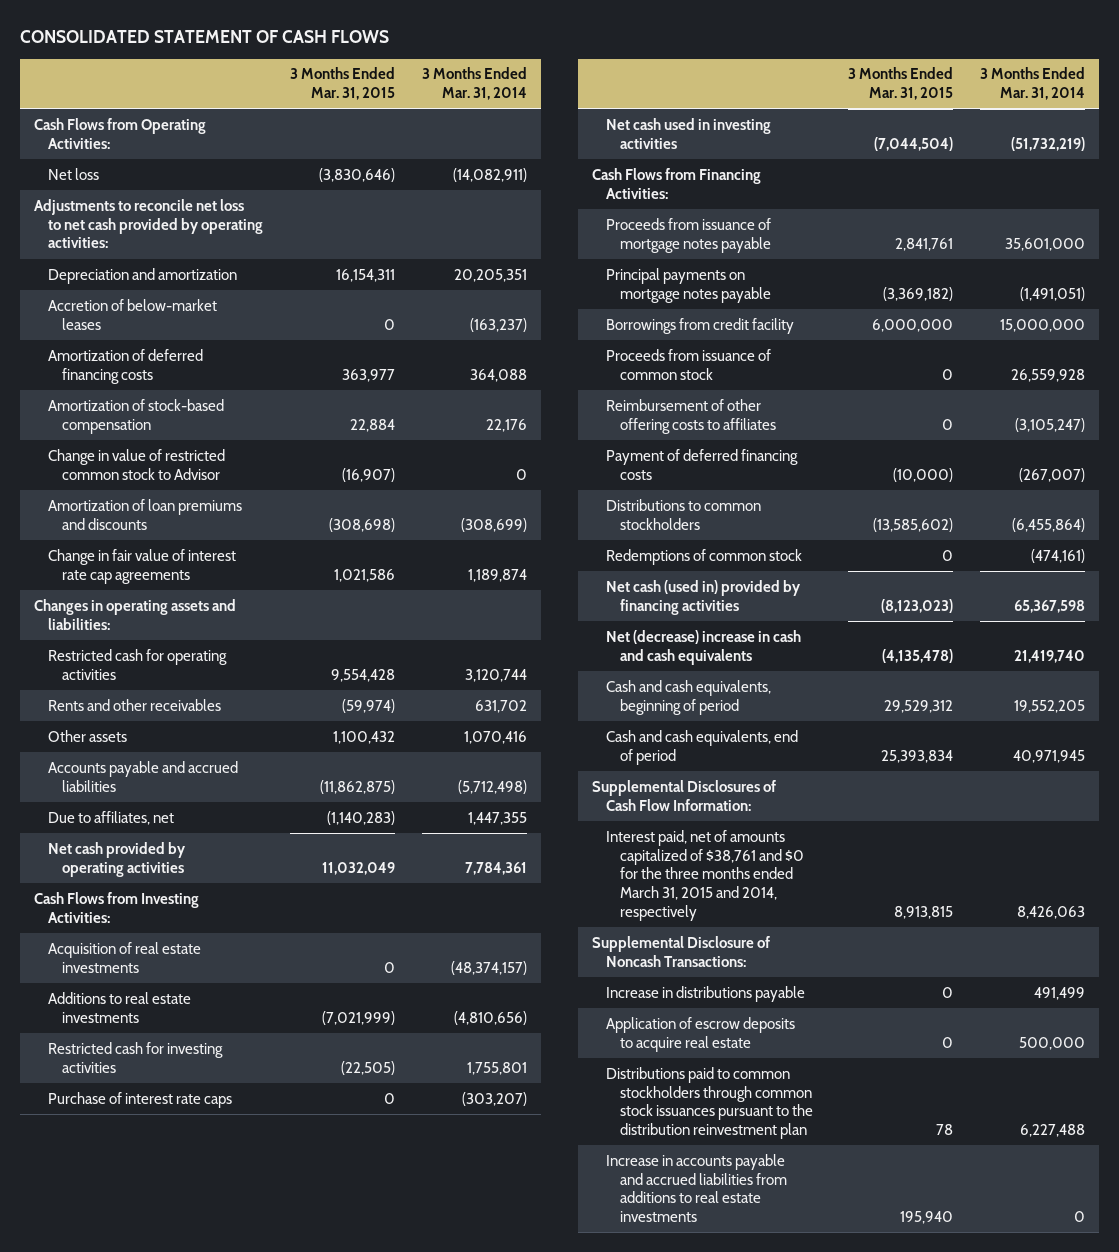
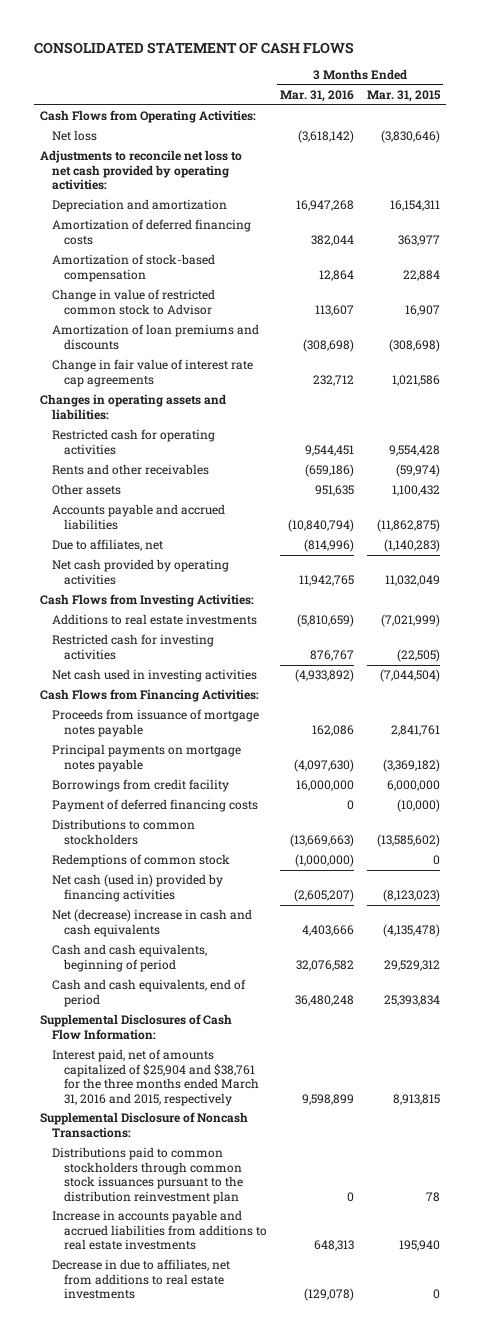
[422,67,528,101] 3 Months Ended Mar. 31, 2014 -> none
none -> [280,90,355,103] Mar. 31, 2016
[47,298,217,330] Accretion of below-market leases -> none
[341,467,395,482] (16,907) -> [404,304,440,316] 16,907
[47,941,201,973] Acquisition of real estate investments -> none
[47,1091,232,1108] Purchase of interest rate caps -> none
[606,348,772,380] Proceeds from issuance of common stock -> none
[606,398,777,434] Reimbursement of other offering costs to affiliates -> none
[606,829,805,922] Interest paid, net of amounts capitalized of $38,761 and $0 for the three months ended March 31, 2015 and 2014, respectively -> [52,1049,260,1106] Interest paid, net of amounts capitalized of $25,904 and $38,761 for the three months ended March 31, 2016 and 2015, respectively
[606,985,806,1002] Increase in distributions payable -> none
[606,1016,796,1052] Application of escrow deposits to acquire real estate -> none
none -> [52,1259,231,1300] Decrease in due to affiliates, net from additions to real estate investments

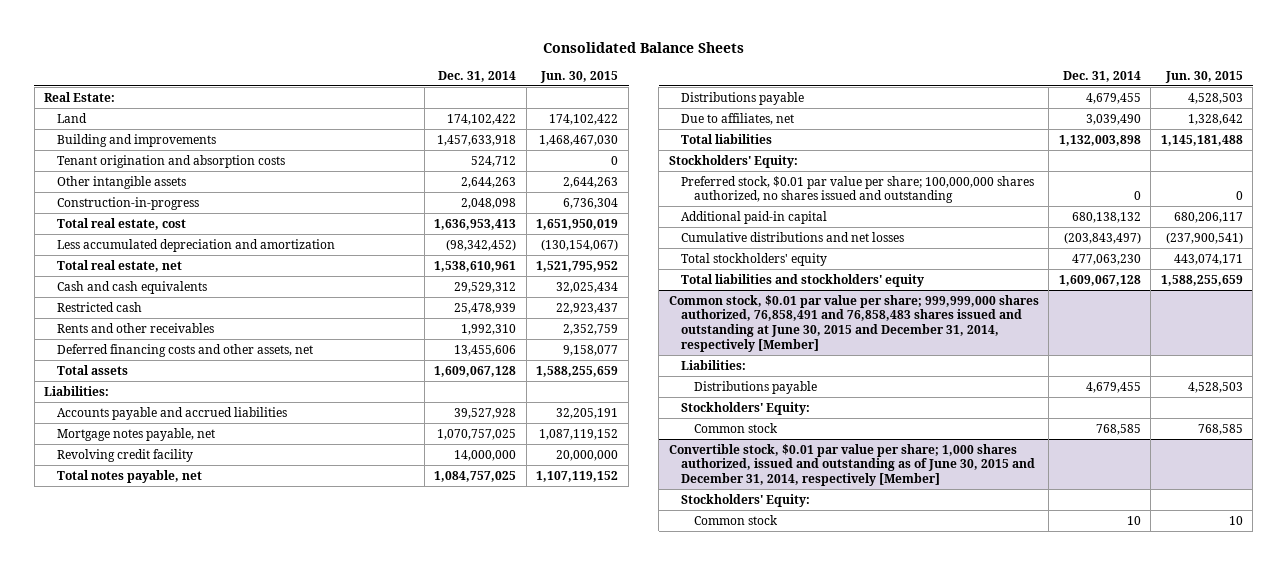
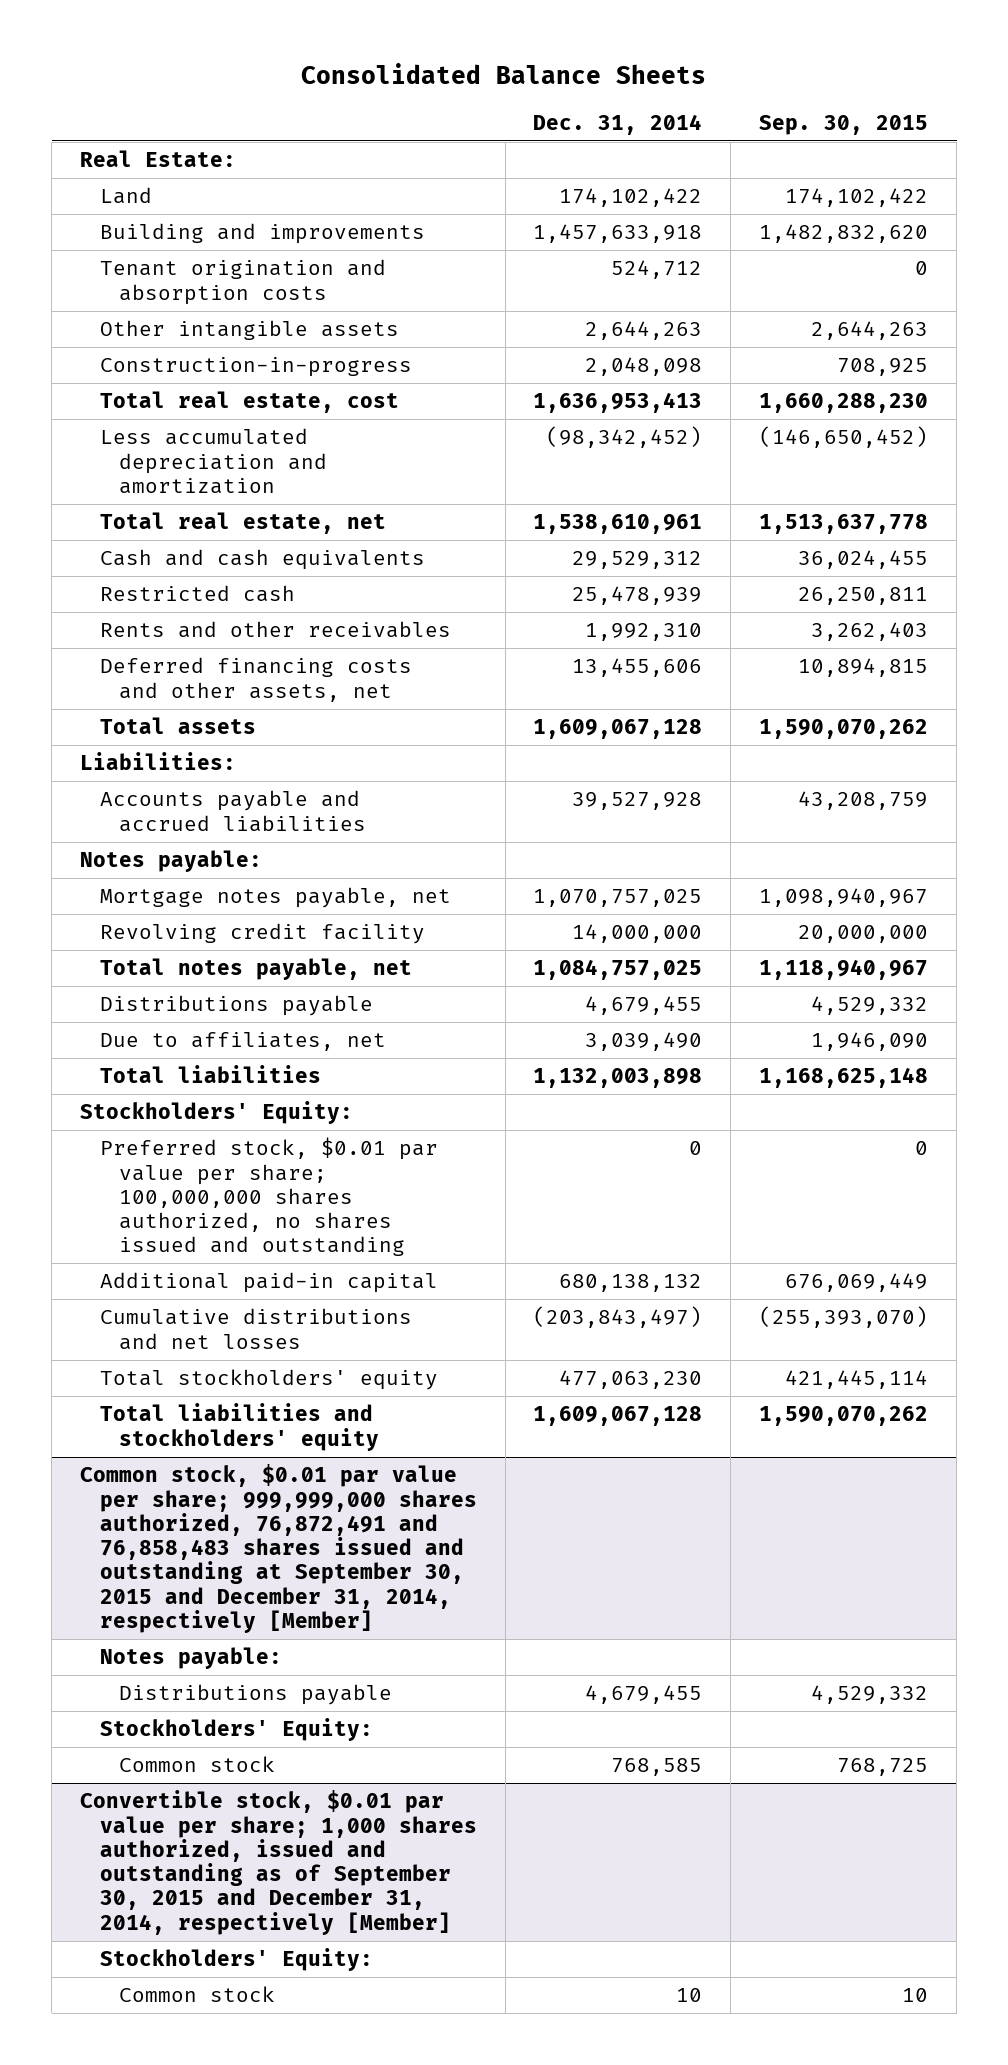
[540,71,619,84] Jun. 30, 2015 -> none
none -> [759,114,929,135] Sep. 30, 2015
none -> [79,850,262,873] Notes payable:
[681,359,747,370] Liabilities: -> none
[668,294,1039,352] Common stock, $0.01 par value per share; 999,999,000 shares authorized, 76,858,491 and 76,858,483 shares issued and outstanding at June 30, 2015 and December 31, 2014, respectively [Member] -> [79,1464,477,1633] Common stock, $0.01 par value per share; 999,999,000 shares authorized, 76,872,491 and 76,858,483 shares issued and outstanding at September 30, 2015 and December 31, 2014, respectively [Member]
none -> [99,1647,282,1670] Notes payable:
[668,443,1036,487] Convertible stock, $0.01 par value per share; 1,000 shares authorized, issued and outstanding as of June 30, 2015 and December 31, 2014, respectively [Member] -> [79,1790,477,1935] Convertible stock, $0.01 par value per share; 1,000 shares authorized, issued and outstanding as of September 30, 2015 and December 31, 2014, respectively [Member]

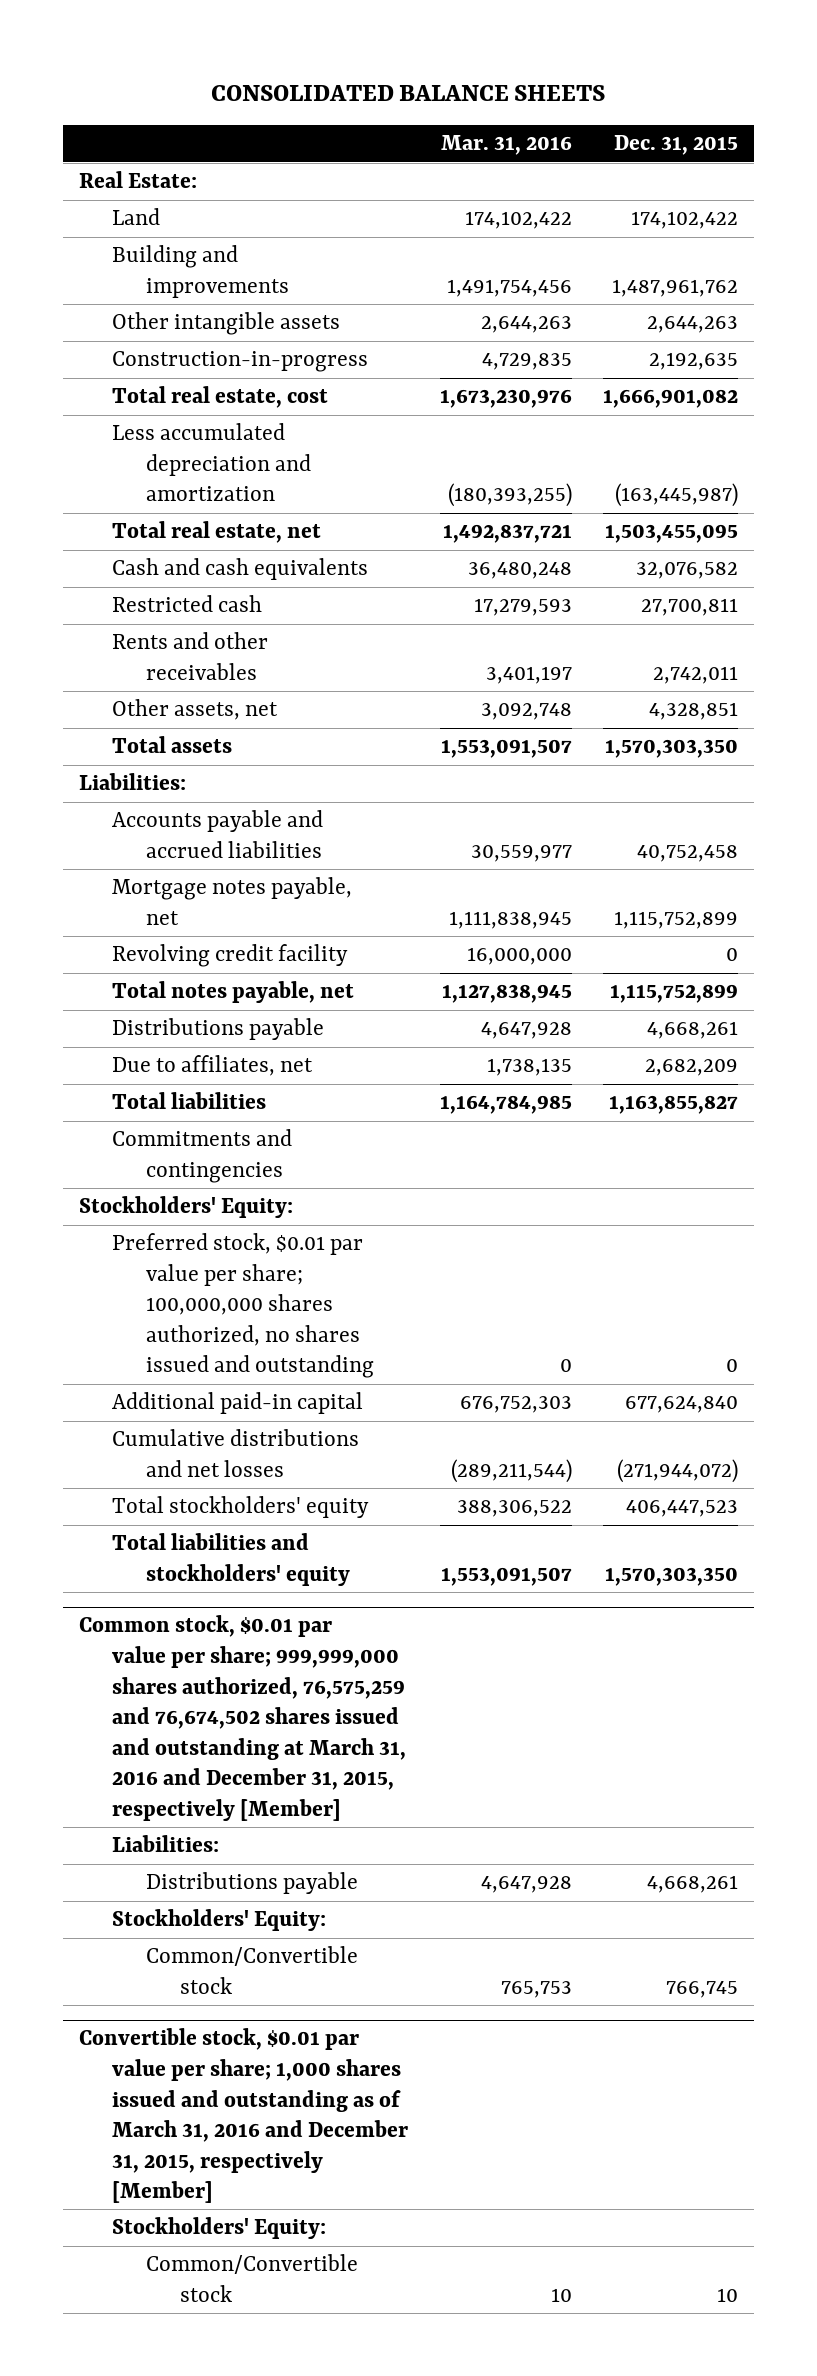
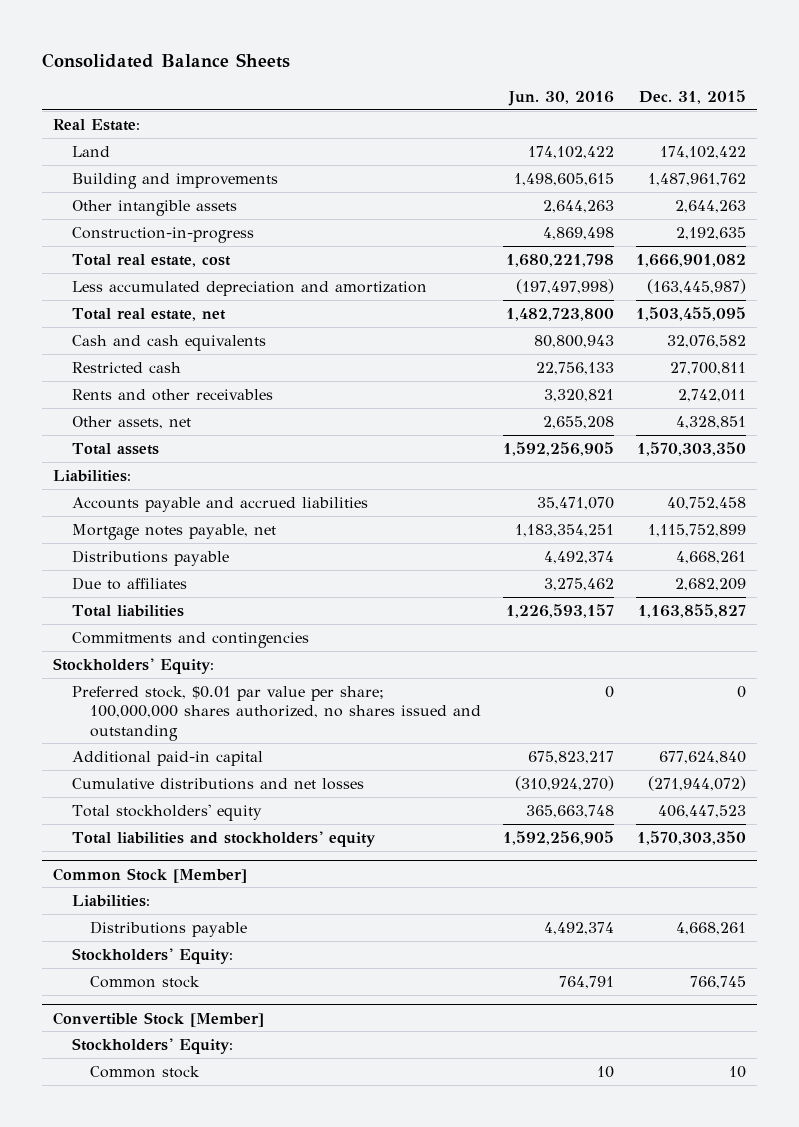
[211,84,606,101] CONSOLIDATED BALANCE SHEETS -> [41,52,290,68] Consolidated Balance Sheets
[440,135,572,156] Mar. 31, 2016 -> none
none -> [508,91,615,107] Jun. 30, 2016
[112,944,349,968] Revolving credit facility -> none
[112,981,355,1004] Total notes payable, net -> none
[112,1055,314,1077] Due to affiliates, net -> [71,576,187,590] Due to affiliates
[78,1615,407,1821] Common stock, $0.01 par value per share; 999,999,000 shares authorized, 76,575,259 and 76,674,502 shares issued and outstanding at March 31, 2016 and December 31, 2015, respectively [Member] -> [52,867,247,883] Common Stock [Member]
[145,1946,358,1994] Common/Convertible stock -> [90,975,201,988] Common stock
[78,2028,409,2204] Convertible stock, $0.01 par value per share; 1,000 shares issued and outstanding as of March 31, 2016 and December 31, 2015, respectively [Member] -> [52,1011,264,1027] Convertible Stock [Member]
[145,2254,358,2302] Common/Convertible stock -> [90,1065,201,1078] Common stock

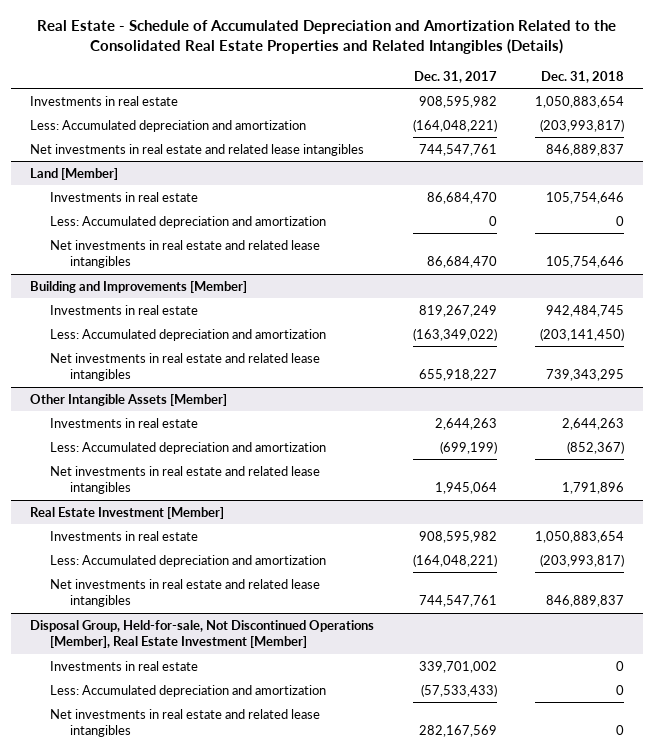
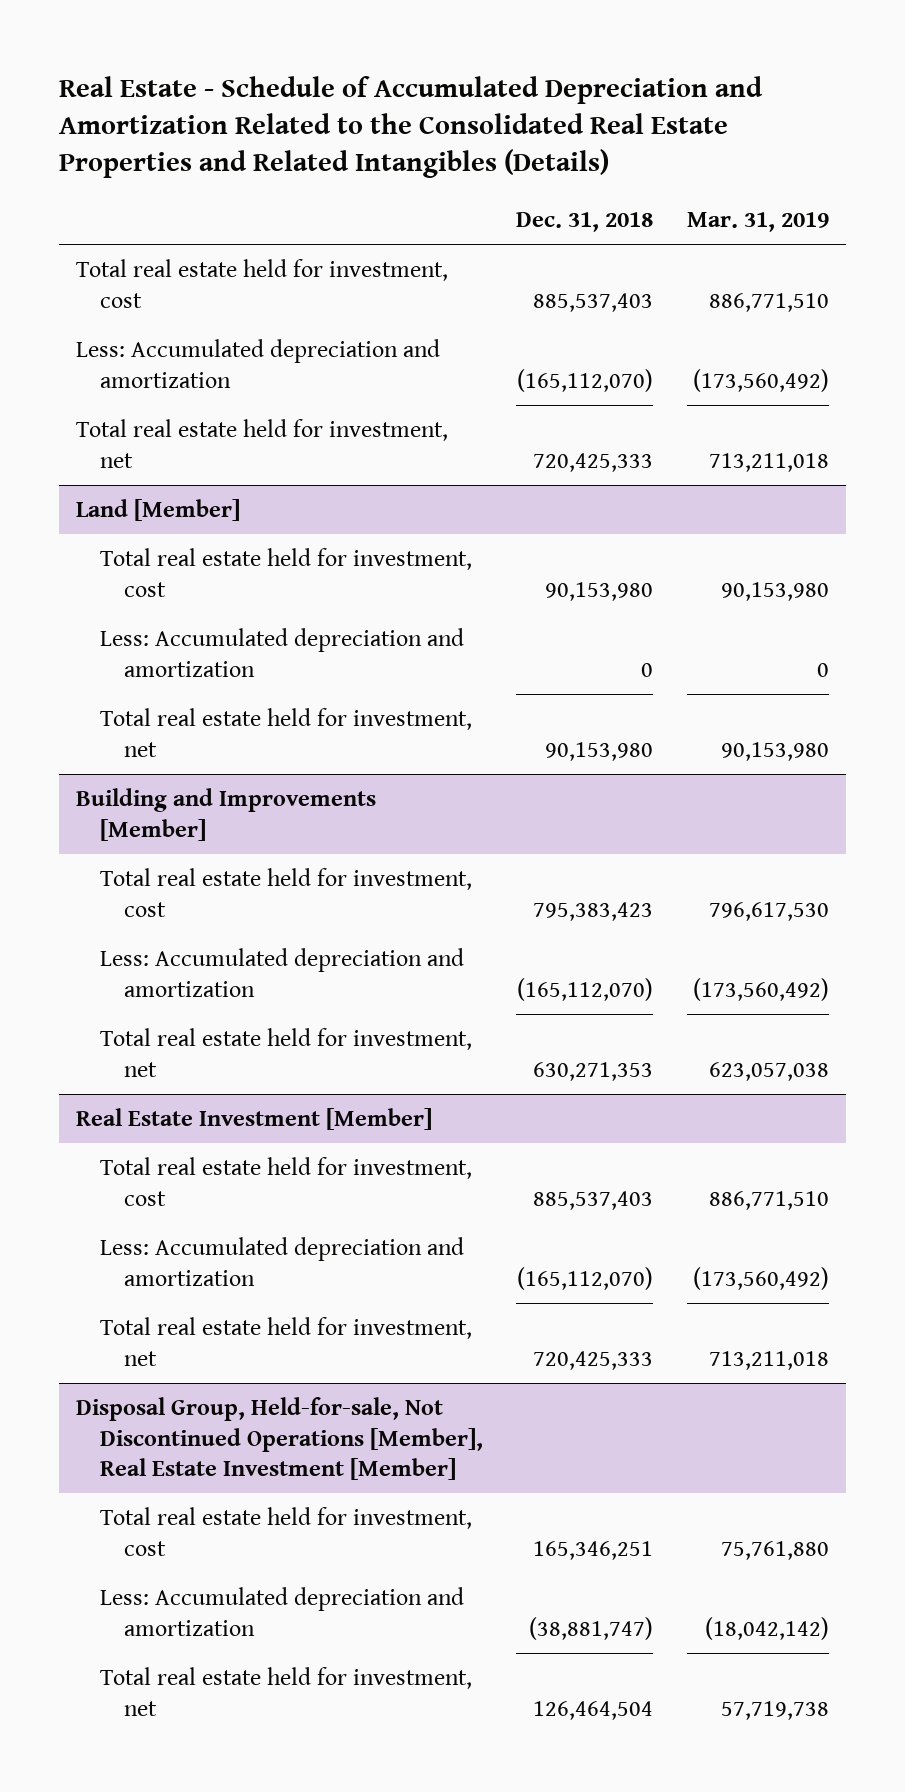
[413,70,497,83] Dec. 31, 2017 -> none
none -> [686,211,829,232] Mar. 31, 2019
[30,95,179,106] Investments in real estate -> [76,259,449,308] Total real estate held for investment, cost
[534,95,624,108] 1,050,883,654 -> [533,292,654,312] 885,537,403
[539,118,624,132] (203,993,817) -> [517,368,654,392] (165,112,070)
[30,143,365,156] Net investments in real estate and related lease intangibles -> [76,419,449,468] Total real estate held for investment, net
[545,143,624,156] 846,889,837 -> [533,452,654,472] 720,425,333
[50,191,199,202] Investments in real estate -> [99,548,472,597] Total real estate held for investment, cost
[545,191,624,204] 105,754,646 -> [545,581,654,601] 90,153,980
[50,239,321,269] Net investments in real estate and related lease intangibles -> [99,708,472,757] Total real estate held for investment, net
[545,256,624,269] 105,754,646 -> [545,741,654,761] 90,153,980
[30,393,228,406] Other Intangible Assets [Member] -> none
[50,417,199,428] Investments in real estate -> none
[50,441,327,454] Less: Accumulated depreciation and amortization -> none
[50,465,321,495] Net investments in real estate and related lease intangibles -> none
[50,304,199,315] Investments in real estate -> [99,868,472,917] Total real estate held for investment, cost
[545,304,624,317] 942,484,745 -> [533,901,654,921] 795,383,423
[539,327,624,341] (203,141,450) -> [517,977,654,1001] (165,112,070)
[50,352,321,382] Net investments in real estate and related lease intangibles -> [99,1028,472,1077] Total real estate held for investment, net
[545,369,624,382] 739,343,295 -> [533,1061,654,1081] 630,271,353
[50,530,199,541] Investments in real estate -> [99,1157,472,1206] Total real estate held for investment, cost
[534,530,624,543] 1,050,883,654 -> [533,1190,654,1210] 885,537,403
[539,553,624,567] (203,993,817) -> [517,1266,654,1290] (165,112,070)
[50,578,321,608] Net investments in real estate and related lease intangibles -> [99,1317,472,1366] Total real estate held for investment, net
[545,595,624,608] 846,889,837 -> [533,1350,654,1370] 720,425,333
[50,660,199,671] Investments in real estate -> [99,1507,472,1556] Total real estate held for investment, cost
[615,660,624,671] 0 -> [533,1540,654,1560] 165,346,251
[615,684,624,695] 0 -> [529,1616,654,1640] (38,881,747)
[50,708,321,738] Net investments in real estate and related lease intangibles -> [99,1667,472,1716] Total real estate held for investment, net
[615,725,624,736] 0 -> [533,1700,654,1720] 126,464,504

